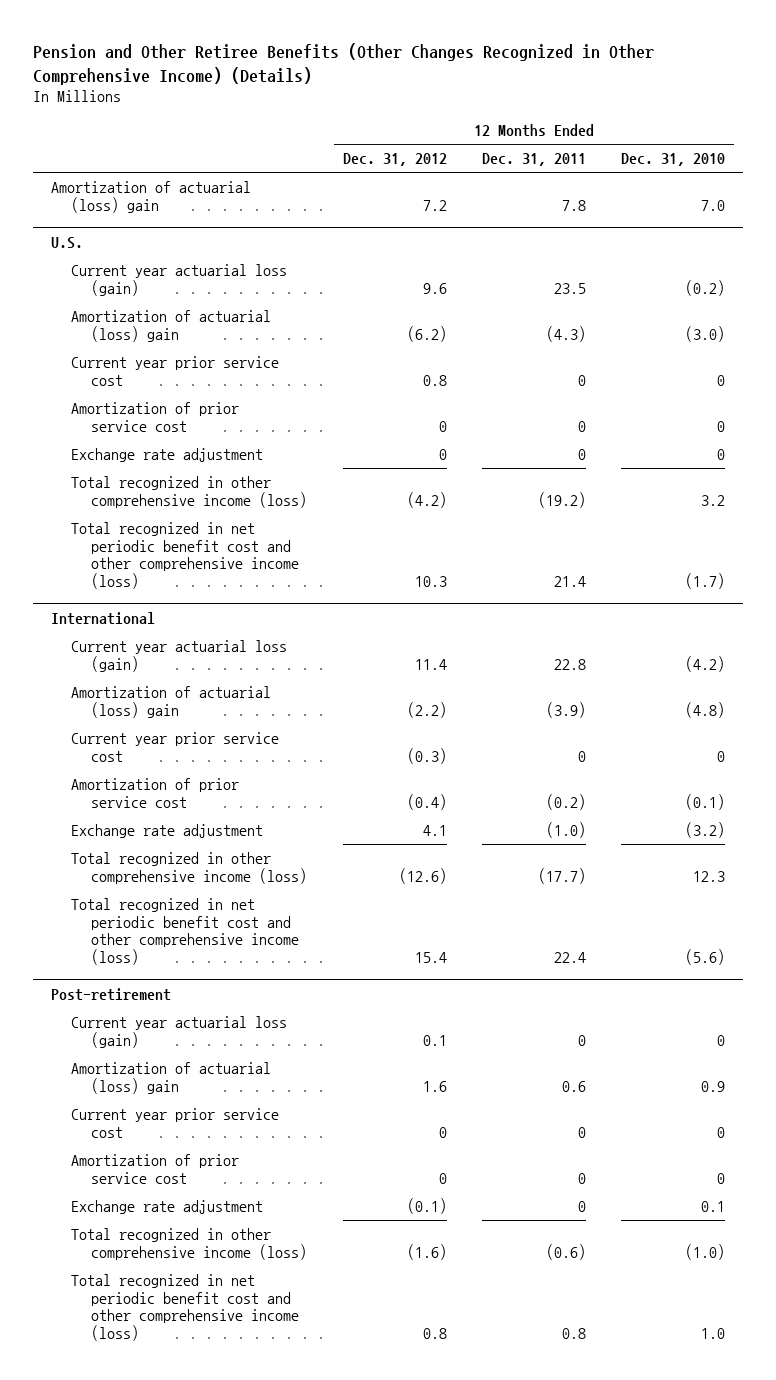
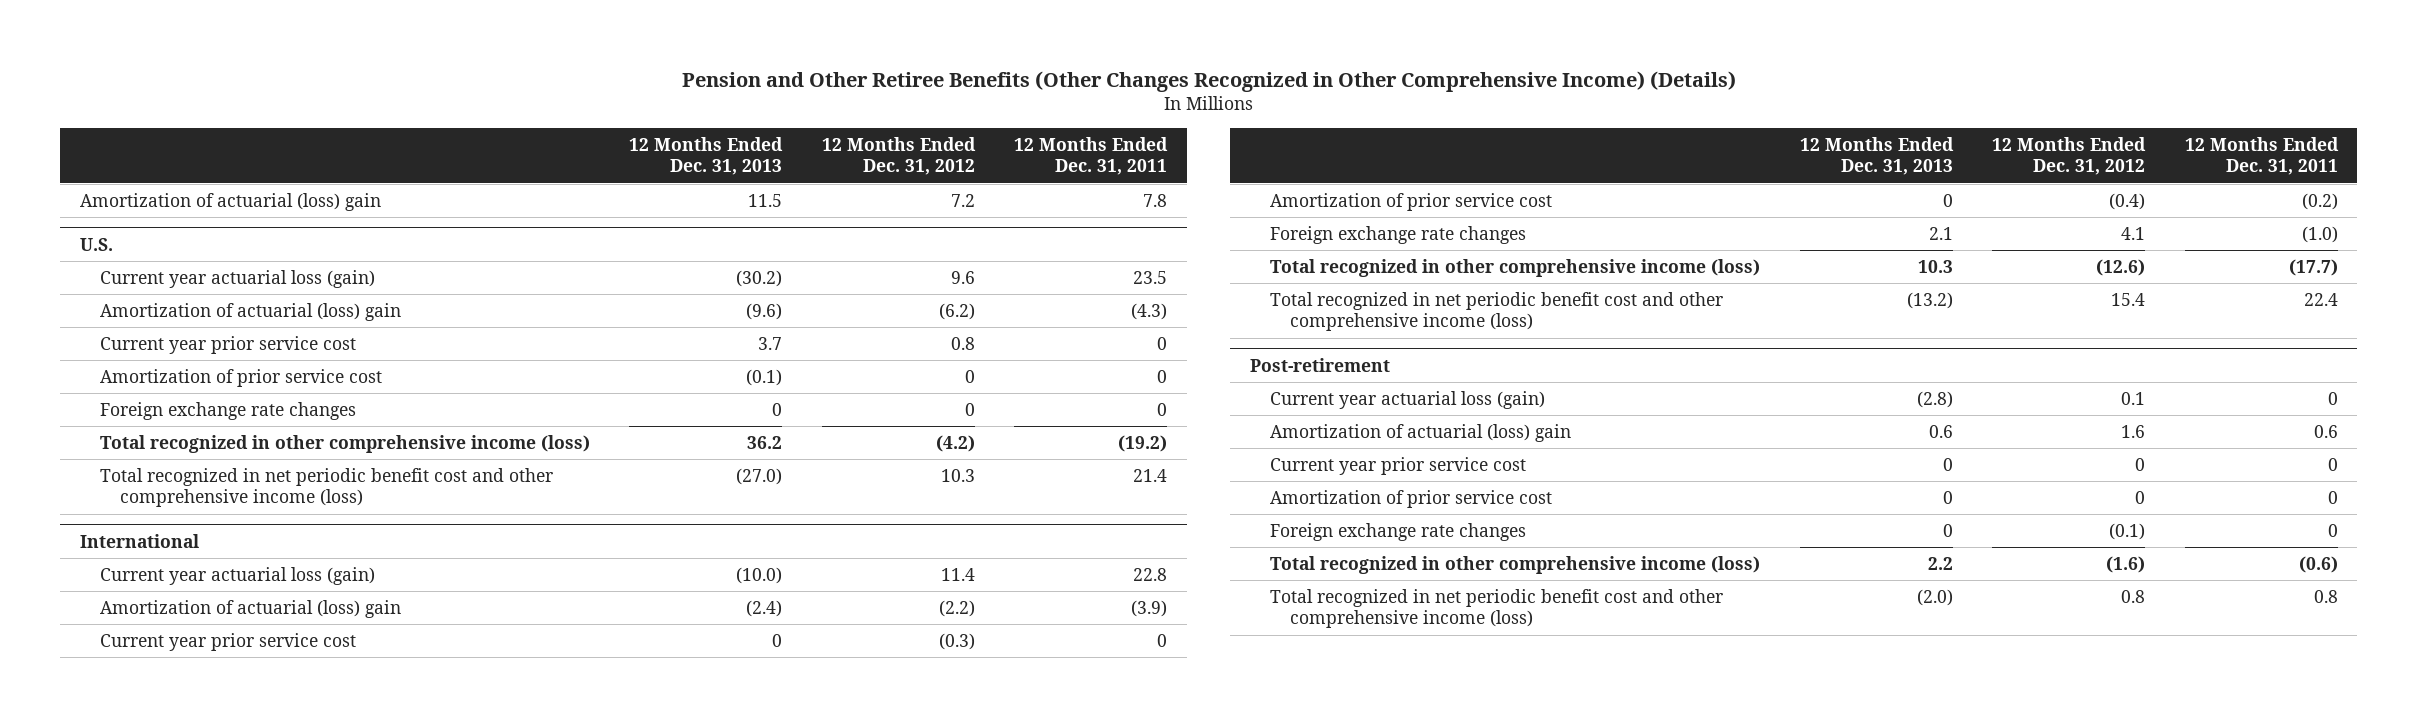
[621,153,726,167] Dec. 31, 2010 -> none
none -> [629,136,784,176] 12 Months Ended Dec. 31, 2013
[71,447,264,462] Exchange rate adjustment -> [99,401,356,420] Foreign exchange rate changes
[71,823,264,838] Exchange rate adjustment -> [1270,225,1527,244] Foreign exchange rate changes
[71,1199,264,1214] Exchange rate adjustment -> [1270,522,1527,541] Foreign exchange rate changes

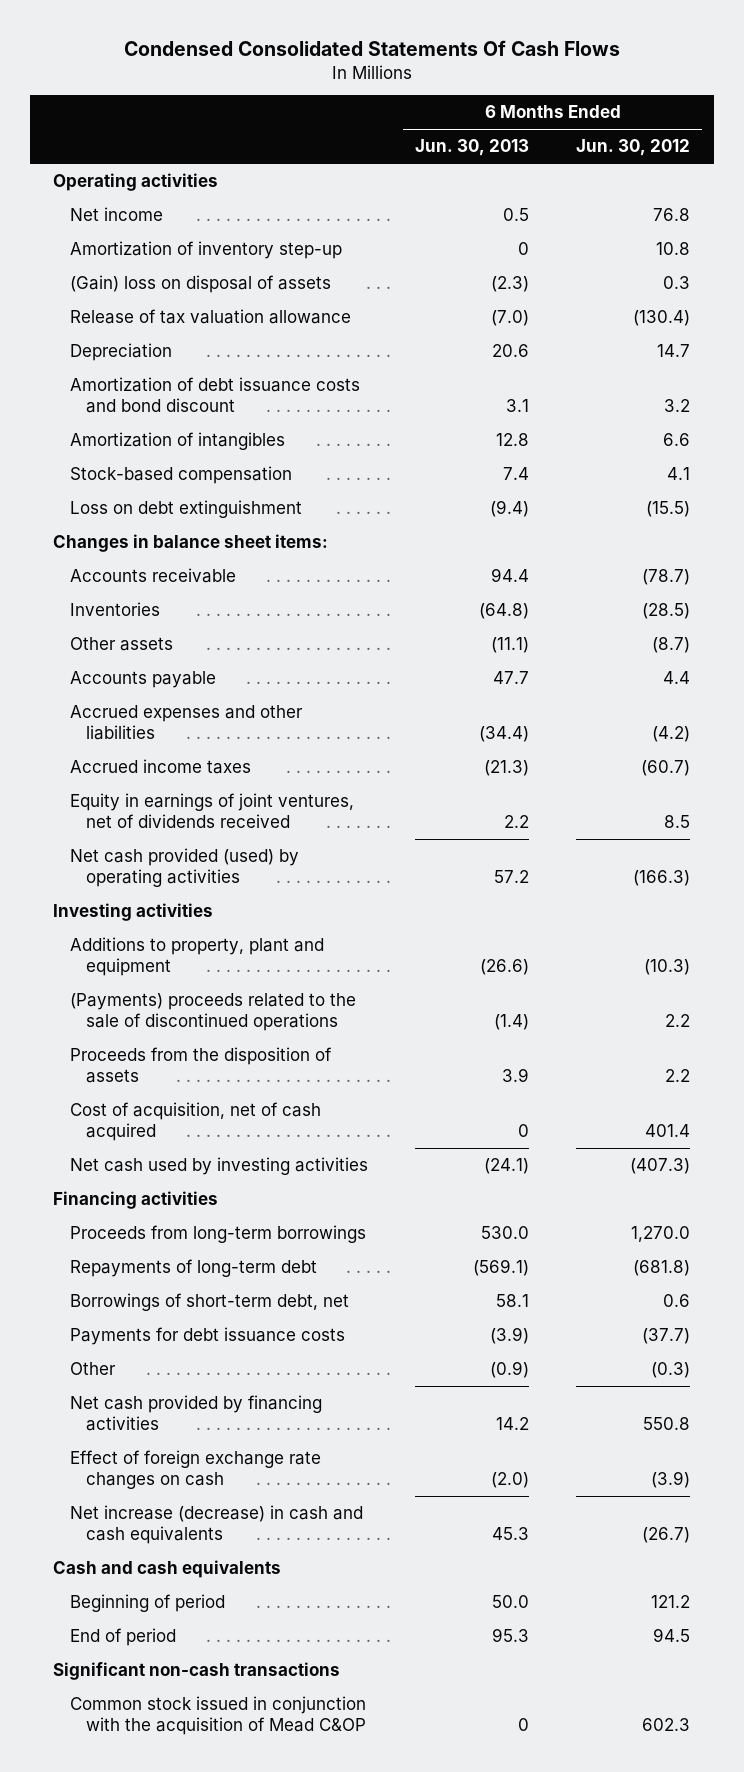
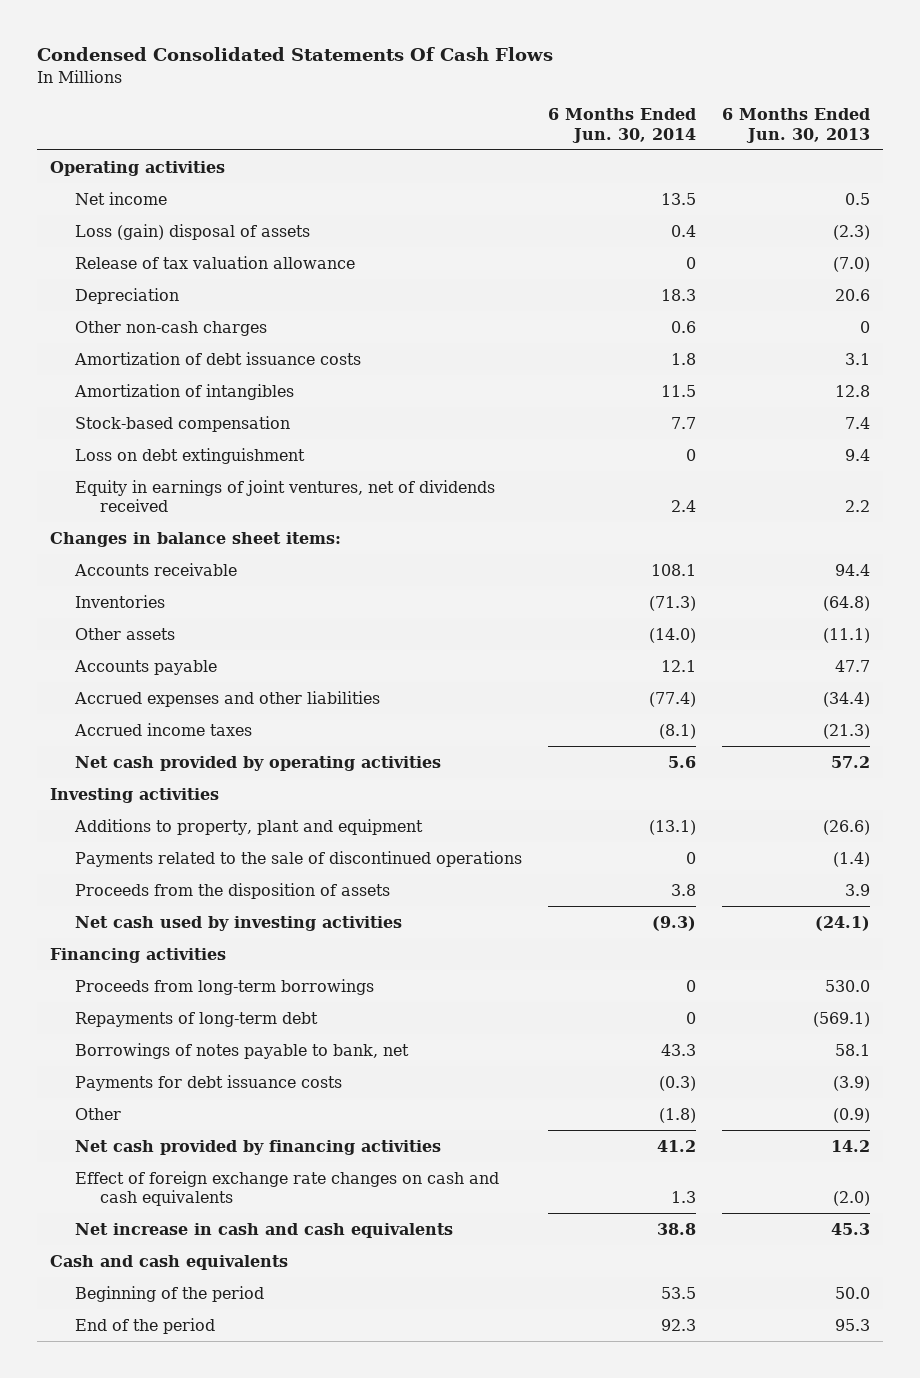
[576,139,691,157] Jun. 30, 2012 -> none
none -> [548,108,697,143] 6 Months Ended Jun. 30, 2014
[69,241,342,260] Amortization of inventory step-up -> none
[69,275,331,294] (Gain) loss on disposal of assets -> [75,223,311,240] Loss (gain) disposal of assets
none -> [75,320,268,336] Other non-cash charges
[69,377,360,414] Amortization of debt issuance costs and bond discount -> [74,351,362,365] Amortization of debt issuance costs
[490,500,530,518] (9.4) -> [845,448,871,461] 9.4
[69,793,354,829] Equity in earnings of joint ventures, net of dividends received -> [75,479,496,513] Equity in earnings of joint ventures, net of dividends received
[69,848,299,888] Net cash provided (used) by operating activities -> [75,755,442,771] Net cash provided by operating activities
[69,993,356,1032] (Payments) proceeds related to the sale of discontinued operations -> [75,850,523,867] Payments related to the sale of discontinued operations
[69,1102,321,1142] Cost of acquisition, net of cash acquired -> none
[69,1293,349,1312] Borrowings of short-term debt, net -> [75,1042,410,1059] Borrowings of notes payable to bank, net
[69,1450,321,1490] Effect of foreign exchange rate changes on cash -> [75,1170,500,1207] Effect of foreign exchange rate changes on cash and cash equivalents
[69,1505,363,1545] Net increase (decrease) in cash and cash equivalents -> [75,1222,454,1238] Net increase in cash and cash equivalents
[53,1662,341,1681] Significant non-cash transactions -> none
[69,1696,367,1736] Common stock issued in conjunction with the acquisition of Mead C&OP -> none
[69,1594,225,1613] Beginning of period -> [75,1285,265,1302] Beginning of the period
[69,1628,176,1647] End of period -> [75,1317,216,1334] End of the period

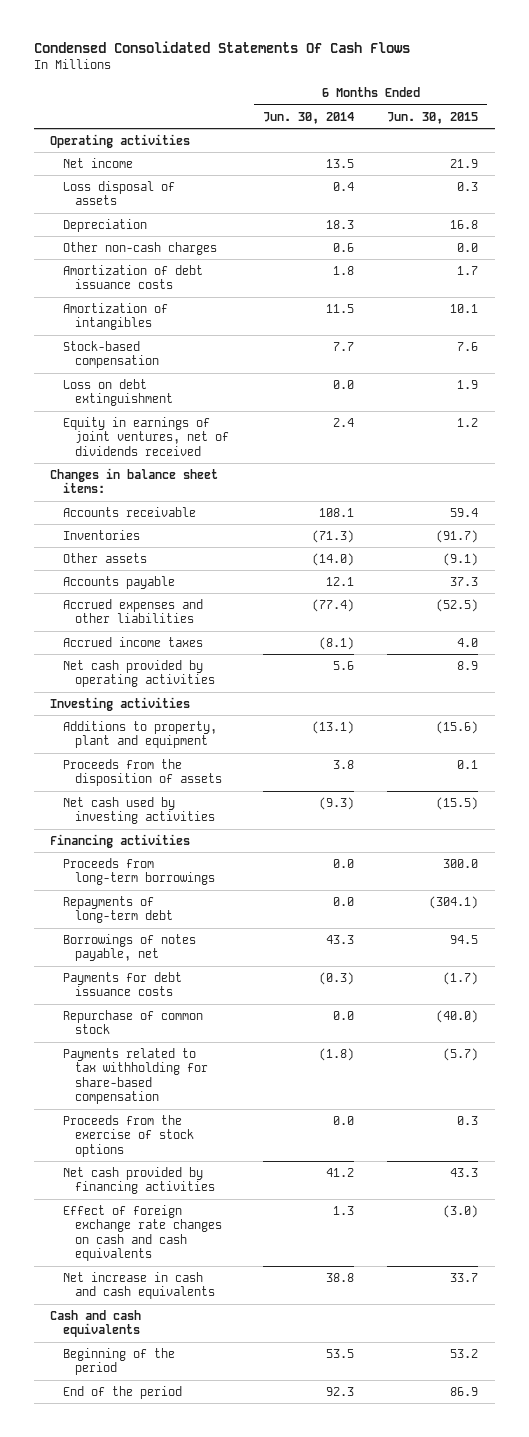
[722,108,871,143] 6 Months Ended Jun. 30, 2013 -> none
none -> [387,111,479,124] Jun. 30, 2015
[75,255,356,269] Release of tax valuation allowance -> none
[75,223,311,240] Loss (gain) disposal of assets -> [62,180,175,206] Loss disposal of assets
[686,448,697,461] 0 -> [332,379,354,389] 0.0
[75,850,523,867] Payments related to the sale of discontinued operations -> none
[686,979,697,992] 0 -> [332,858,354,868] 0.0
[686,1011,697,1024] 0 -> [332,896,354,906] 0.0
[75,1042,410,1059] Borrowings of notes payable to bank, net -> [62,933,196,962] Borrowings of notes payable, net
[75,1107,122,1120] Other -> none
none -> [62,1009,203,1035] Repurchase of common stock
none -> [62,1047,209,1105] Payments related to tax withholding for share-based compensation
none -> [62,1114,195,1157] Proceeds from the exercise of stock options

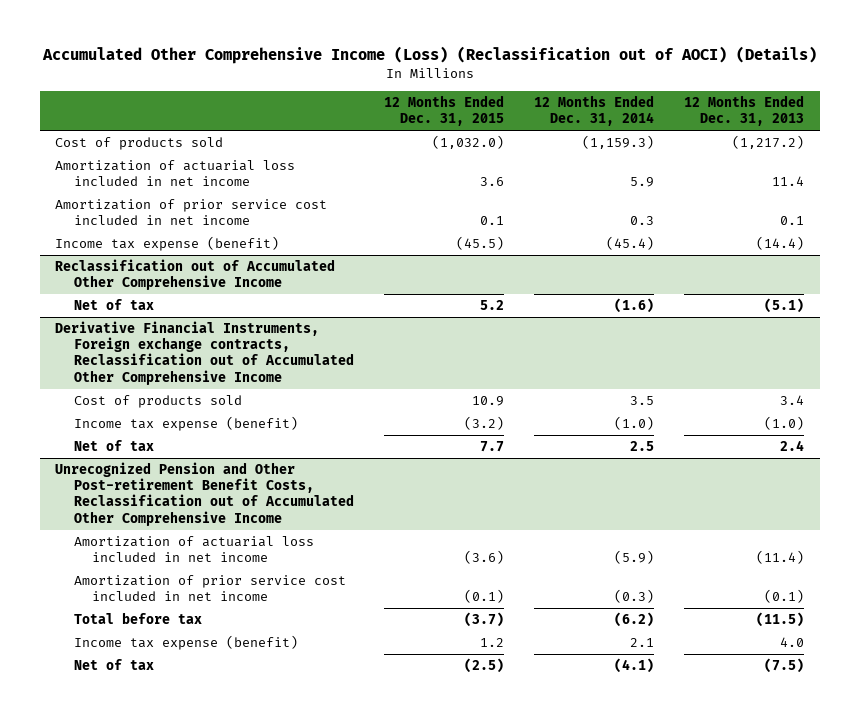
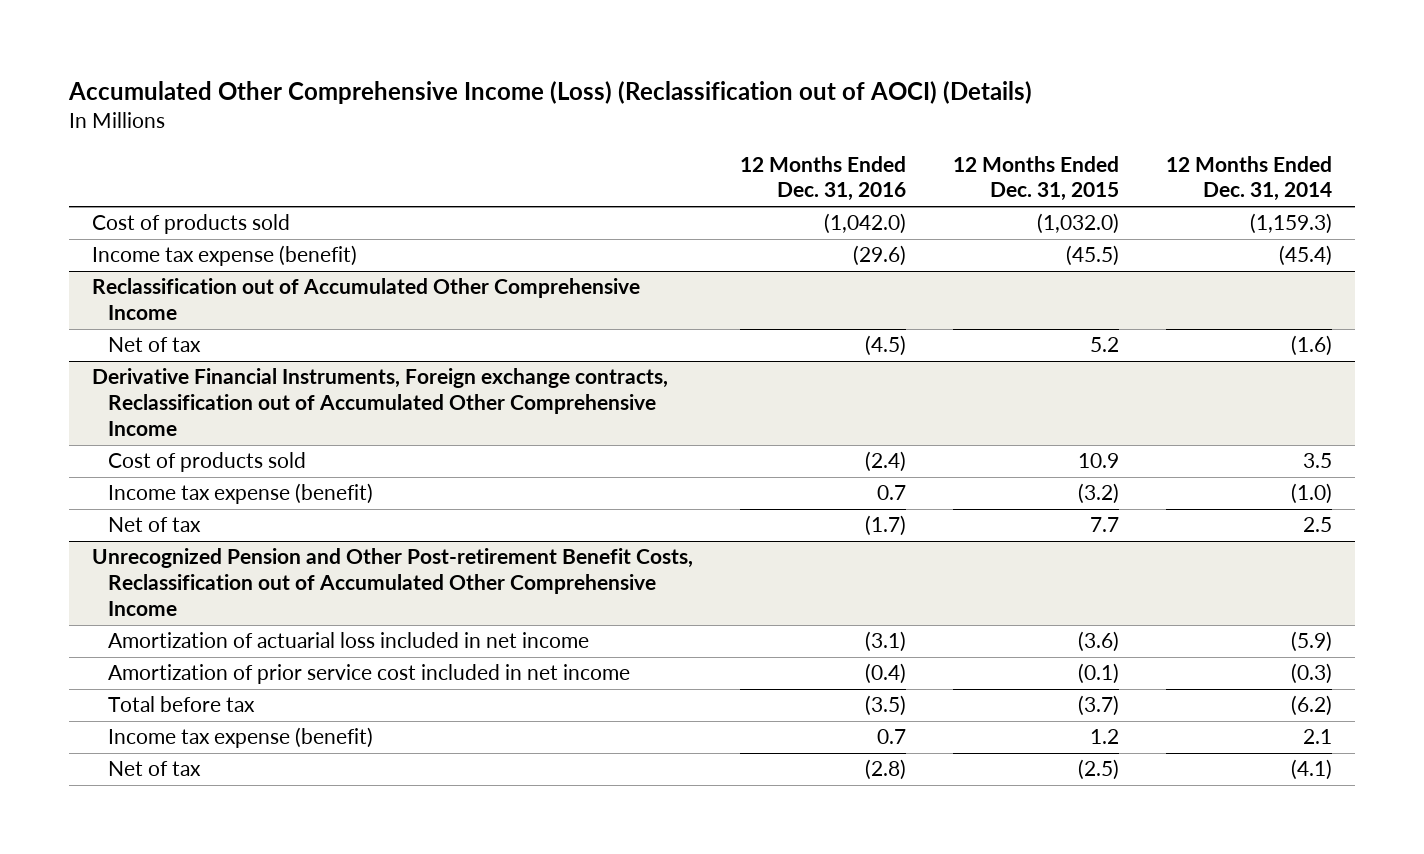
[684,95,805,127] 12 Months Ended Dec. 31, 2013 -> none
none -> [740,155,907,202] 12 Months Ended Dec. 31, 2016
[55,160,296,187] Amortization of actuarial loss included in net income -> none
[55,199,328,226] Amortization of prior service cost included in net income -> none

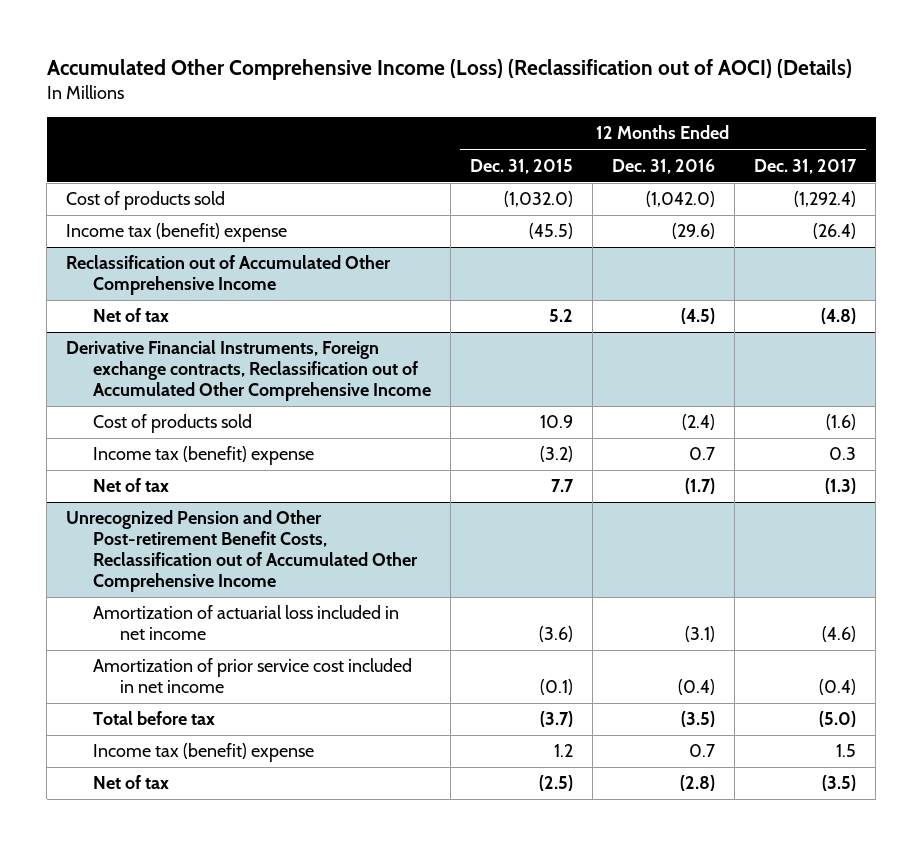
[1165,155,1332,202] 12 Months Ended Dec. 31, 2014 -> none
none -> [754,158,858,174] Dec. 31, 2017
[92,245,358,267] Income tax expense (benefit) -> [66,223,288,243] Income tax (benefit) expense
[108,483,374,505] Income tax expense (benefit) -> [92,446,314,466] Income tax (benefit) expense
[108,727,374,749] Income tax expense (benefit) -> [92,743,314,763] Income tax (benefit) expense

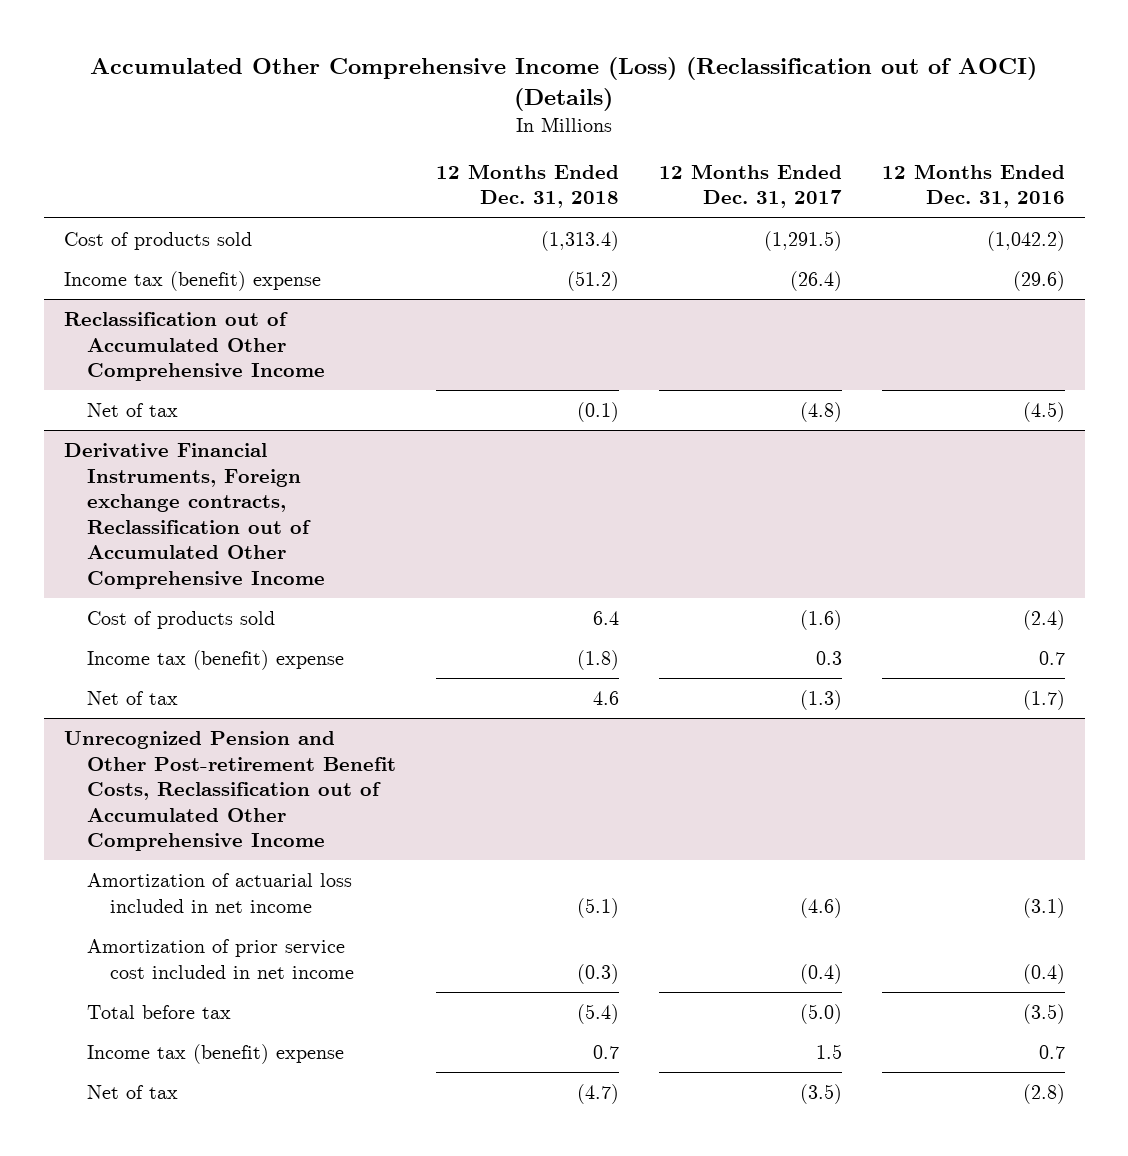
[469,158,573,174] Dec. 31, 2015 -> none
none -> [435,163,619,209] 12 Months Ended Dec. 31, 2018
[646,191,716,208] (1,042.0) -> [986,231,1065,252] (1,042.2)
[794,191,857,208] (1,292.4) -> [763,231,842,252] (1,291.5)

